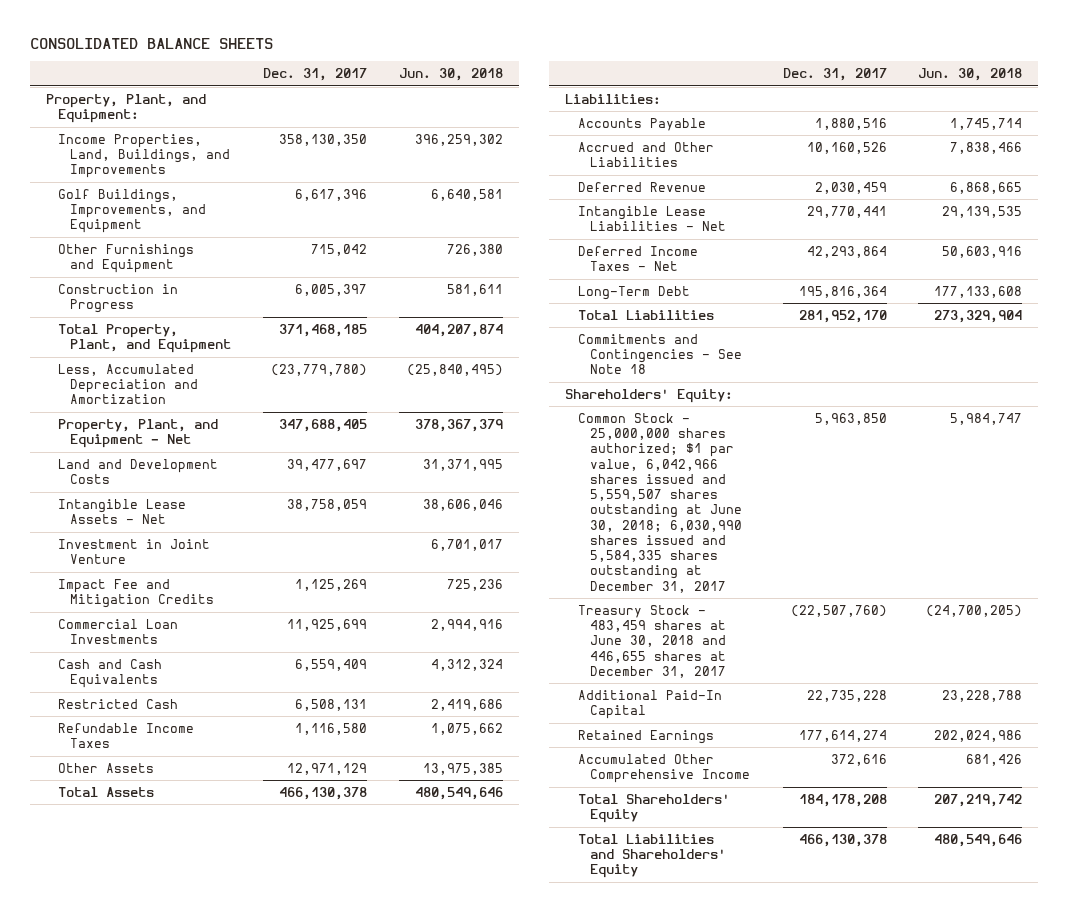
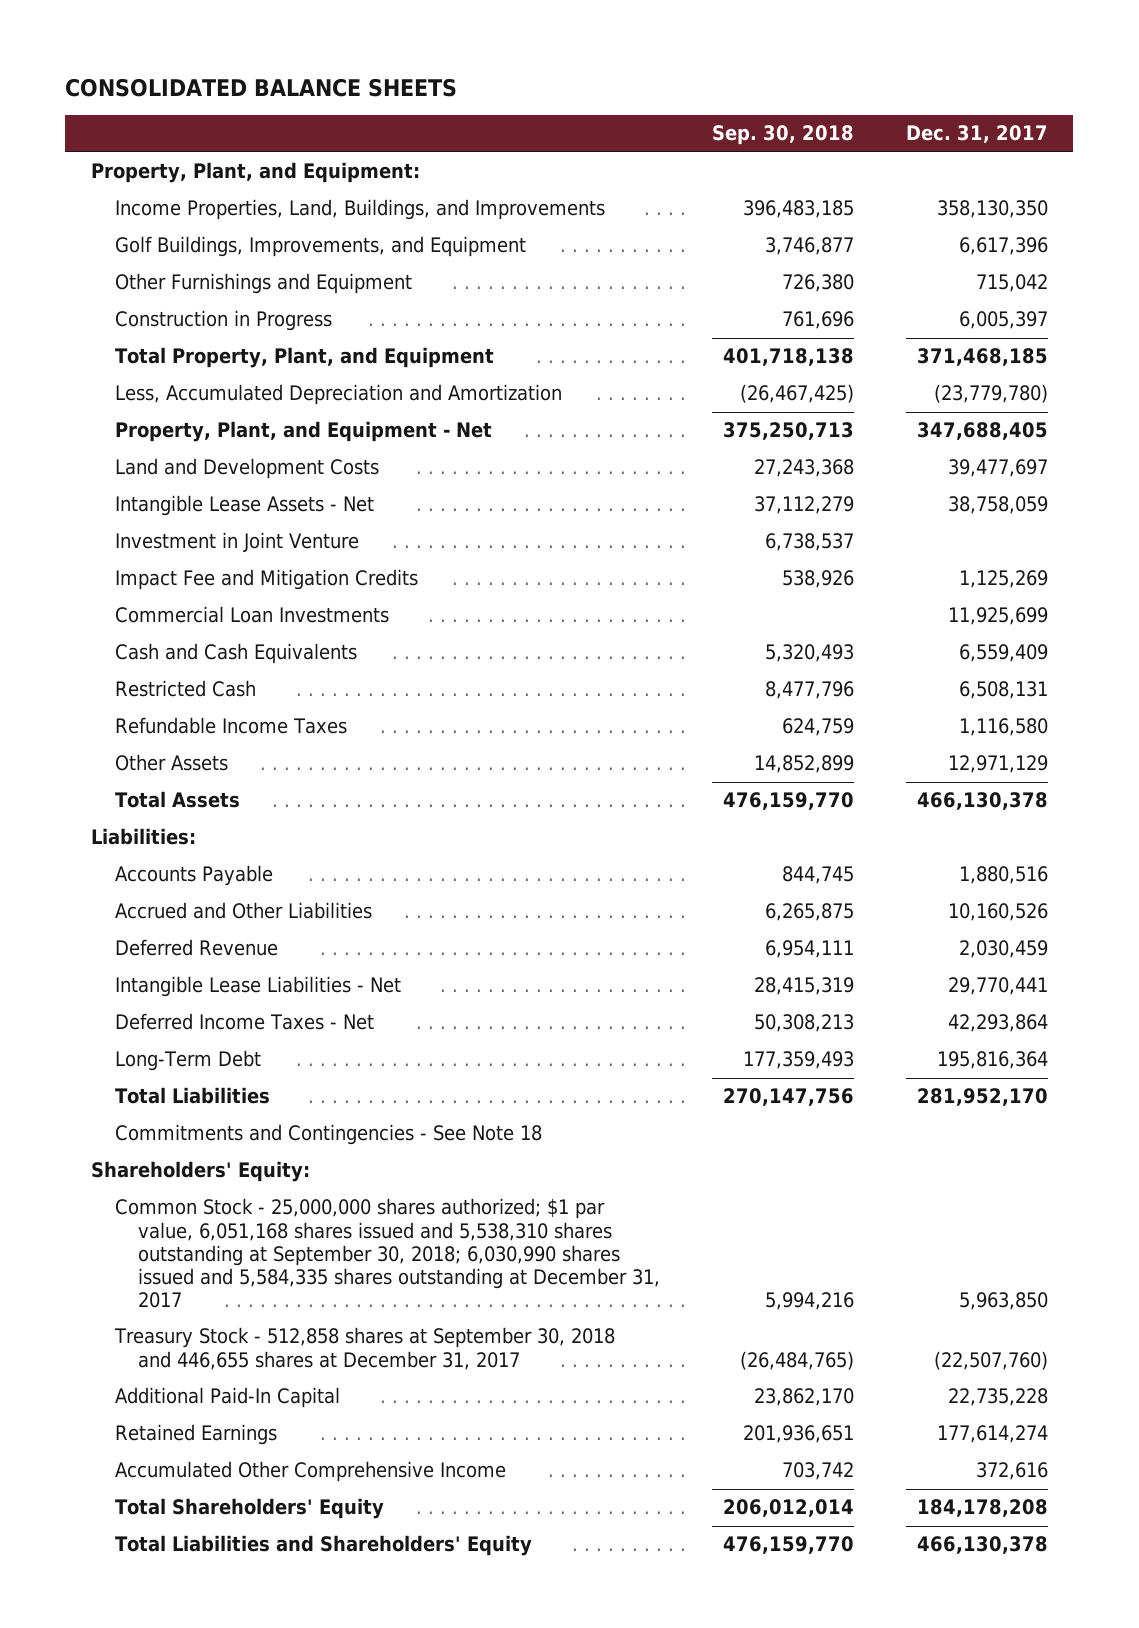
[398,68,503,82] Jun. 30, 2018 -> none
none -> [711,125,854,146] Sep. 30, 2018
[577,412,742,593] Common Stock - 25,000,000 shares authorized; $1 par value, 6,042,966 shares issued and 5,559,507 shares outstanding at June 30, 2018; 6,030,990 shares issued and 5,584,335 shares outstanding at December 31, 2017 -> [114,1198,660,1309] Common Stock - 25,000,000 shares authorized; $1 par value, 6,051,168 shares issued and 5,538,310 shares outstanding at September 30, 2018; 6,030,990 shares issued and 5,584,335 shares outstanding at December 31, 2017
[577,604,726,678] Treasury Stock - 483,459 shares at June 30, 2018 and 446,655 shares at December 31, 2017 -> [113,1327,615,1370] Treasury Stock - 512,858 shares at September 30, 2018 and 446,655 shares at December 31, 2017

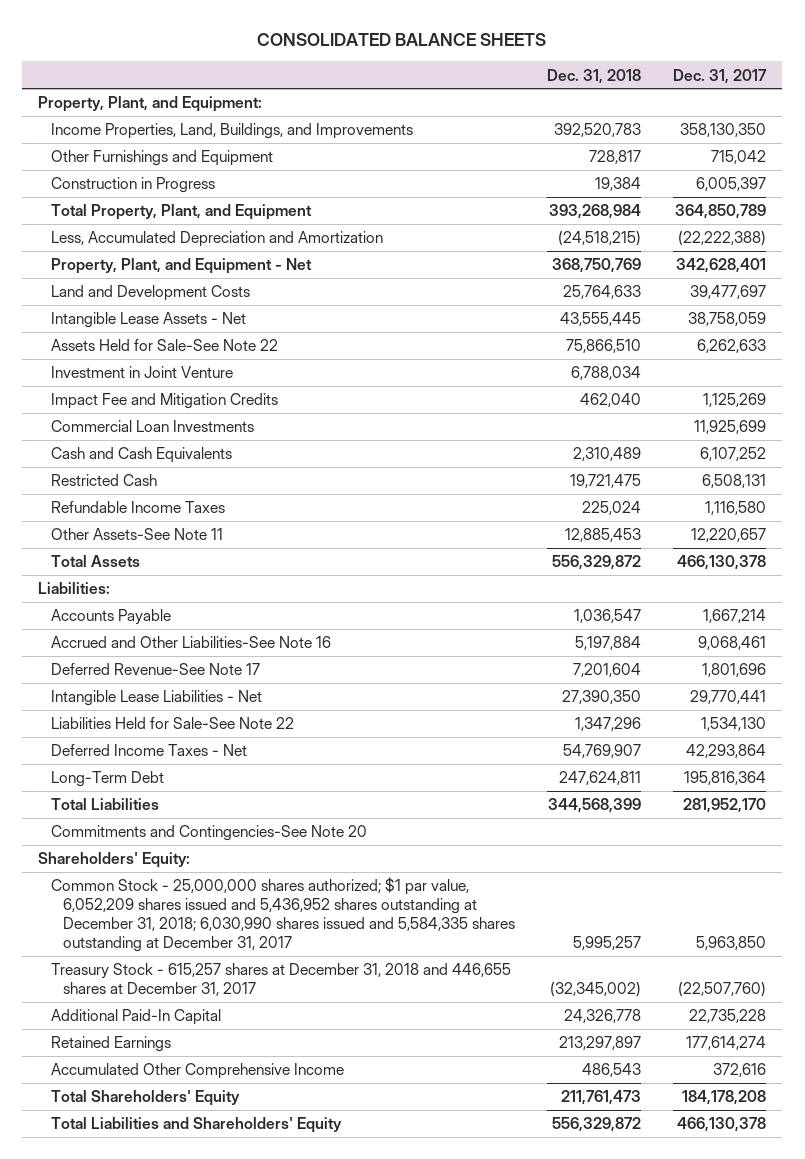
[711,125,854,146] Sep. 30, 2018 -> none
none -> [547,68,642,84] Dec. 31, 2018
[114,236,526,258] Golf Buildings, Improvements, and Equipment -> none
[916,348,1048,367] 371,468,185 -> [675,204,767,220] 364,850,789
[933,384,1048,404] (23,779,780) -> [678,231,767,247] (22,222,388)
[916,422,1048,441] 347,688,405 -> [676,258,767,274] 342,628,401
none -> [50,339,278,352] Assets Held for Sale-See Note 22
[958,644,1048,663] 6,559,409 -> [700,447,767,462] 6,107,252
[114,754,228,772] Other Assets -> [50,528,223,541] Other Assets-See Note 11
[947,755,1048,774] 12,971,129 -> [691,528,767,543] 12,220,657
[958,866,1048,885] 1,880,516 -> [703,609,767,624] 1,667,214
[114,902,372,920] Accrued and Other Liabilities -> [50,636,331,649] Accrued and Other Liabilities-See Note 16
[947,903,1048,922] 10,160,526 -> [698,636,767,651] 9,068,461
[114,939,278,957] Deferred Revenue -> [50,663,260,676] Deferred Revenue-See Note 17
[958,940,1048,959] 2,030,459 -> [702,663,767,678] 1,801,696
none -> [50,717,294,730] Liabilities Held for Sale-See Note 22
[114,1124,542,1146] Commitments and Contingencies - See Note 18 -> [50,825,367,842] Commitments and Contingencies-See Note 20
[114,1198,660,1309] Common Stock - 25,000,000 shares authorized; $1 par value, 6,051,168 shares issued and 5,538,310 shares outstanding at September 30, 2018; 6,030,990 shares issued and 5,584,335 shares outstanding at December 31, 2017 -> [50,877,516,953] Common Stock - 25,000,000 shares authorized; $1 par value, 6,052,209 shares issued and 5,436,952 shares outstanding at December 31, 2018; 6,030,990 shares issued and 5,584,335 shares outstanding at December 31, 2017
[113,1327,615,1370] Treasury Stock - 512,858 shares at September 30, 2018 and 446,655 shares at December 31, 2017 -> [50,963,511,997] Treasury Stock - 615,257 shares at December 31, 2018 and 446,655 shares at December 31, 2017

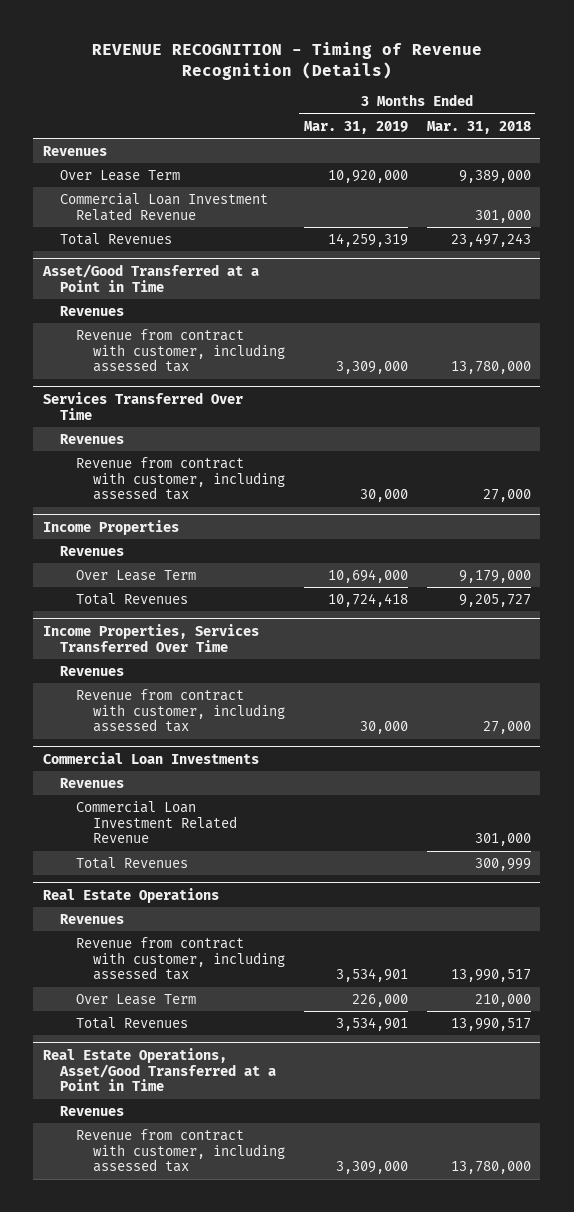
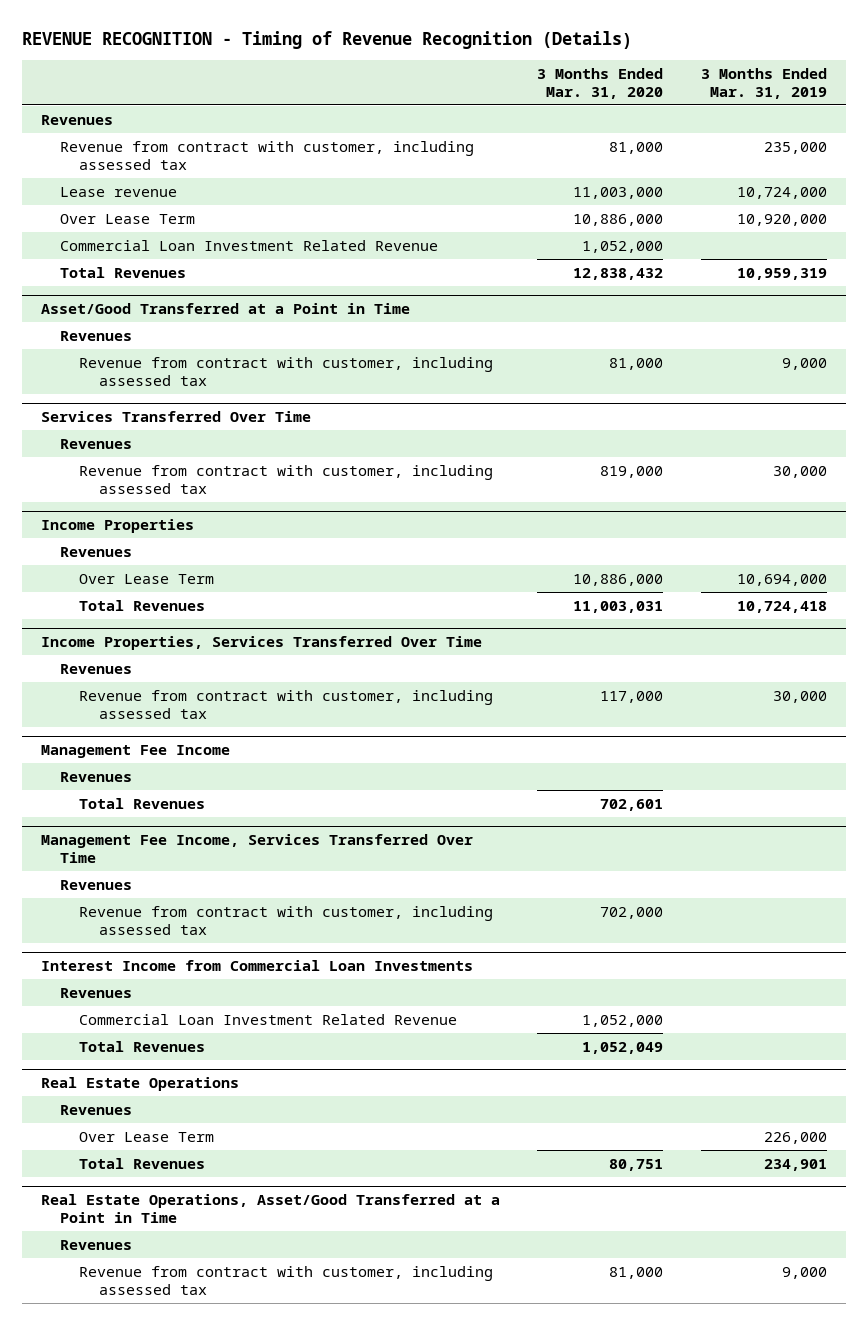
[426,120,531,134] Mar. 31, 2018 -> none
none -> [537,67,664,99] 3 Months Ended Mar. 31, 2020
none -> [59,140,474,170] Revenue from contract with customer, including assessed tax
none -> [59,186,177,197] Lease revenue
[328,232,409,247] 14,259,319 -> [736,267,827,280] 10,959,319
[336,361,409,375] 3,309,000 -> [781,357,827,370] 9,000
[42,751,259,764] Commercial Loan Investments -> none
none -> [40,744,230,758] Management Fee Income
none -> [79,797,206,809] Total Revenues
none -> [40,833,473,863] Management Fee Income, Services Transferred Over Time
none -> [59,879,132,890] Revenues
none -> [79,905,494,935] Revenue from contract with customer, including assessed tax
none -> [40,959,473,971] Interest Income from Commercial Loan Investments
none -> [59,987,132,998] Revenues
[76,936,286,981] Revenue from contract with customer, including assessed tax -> none
[336,1016,409,1031] 3,534,901 -> [763,1158,827,1171] 234,901
[336,1161,409,1175] 3,309,000 -> [781,1266,827,1279] 9,000

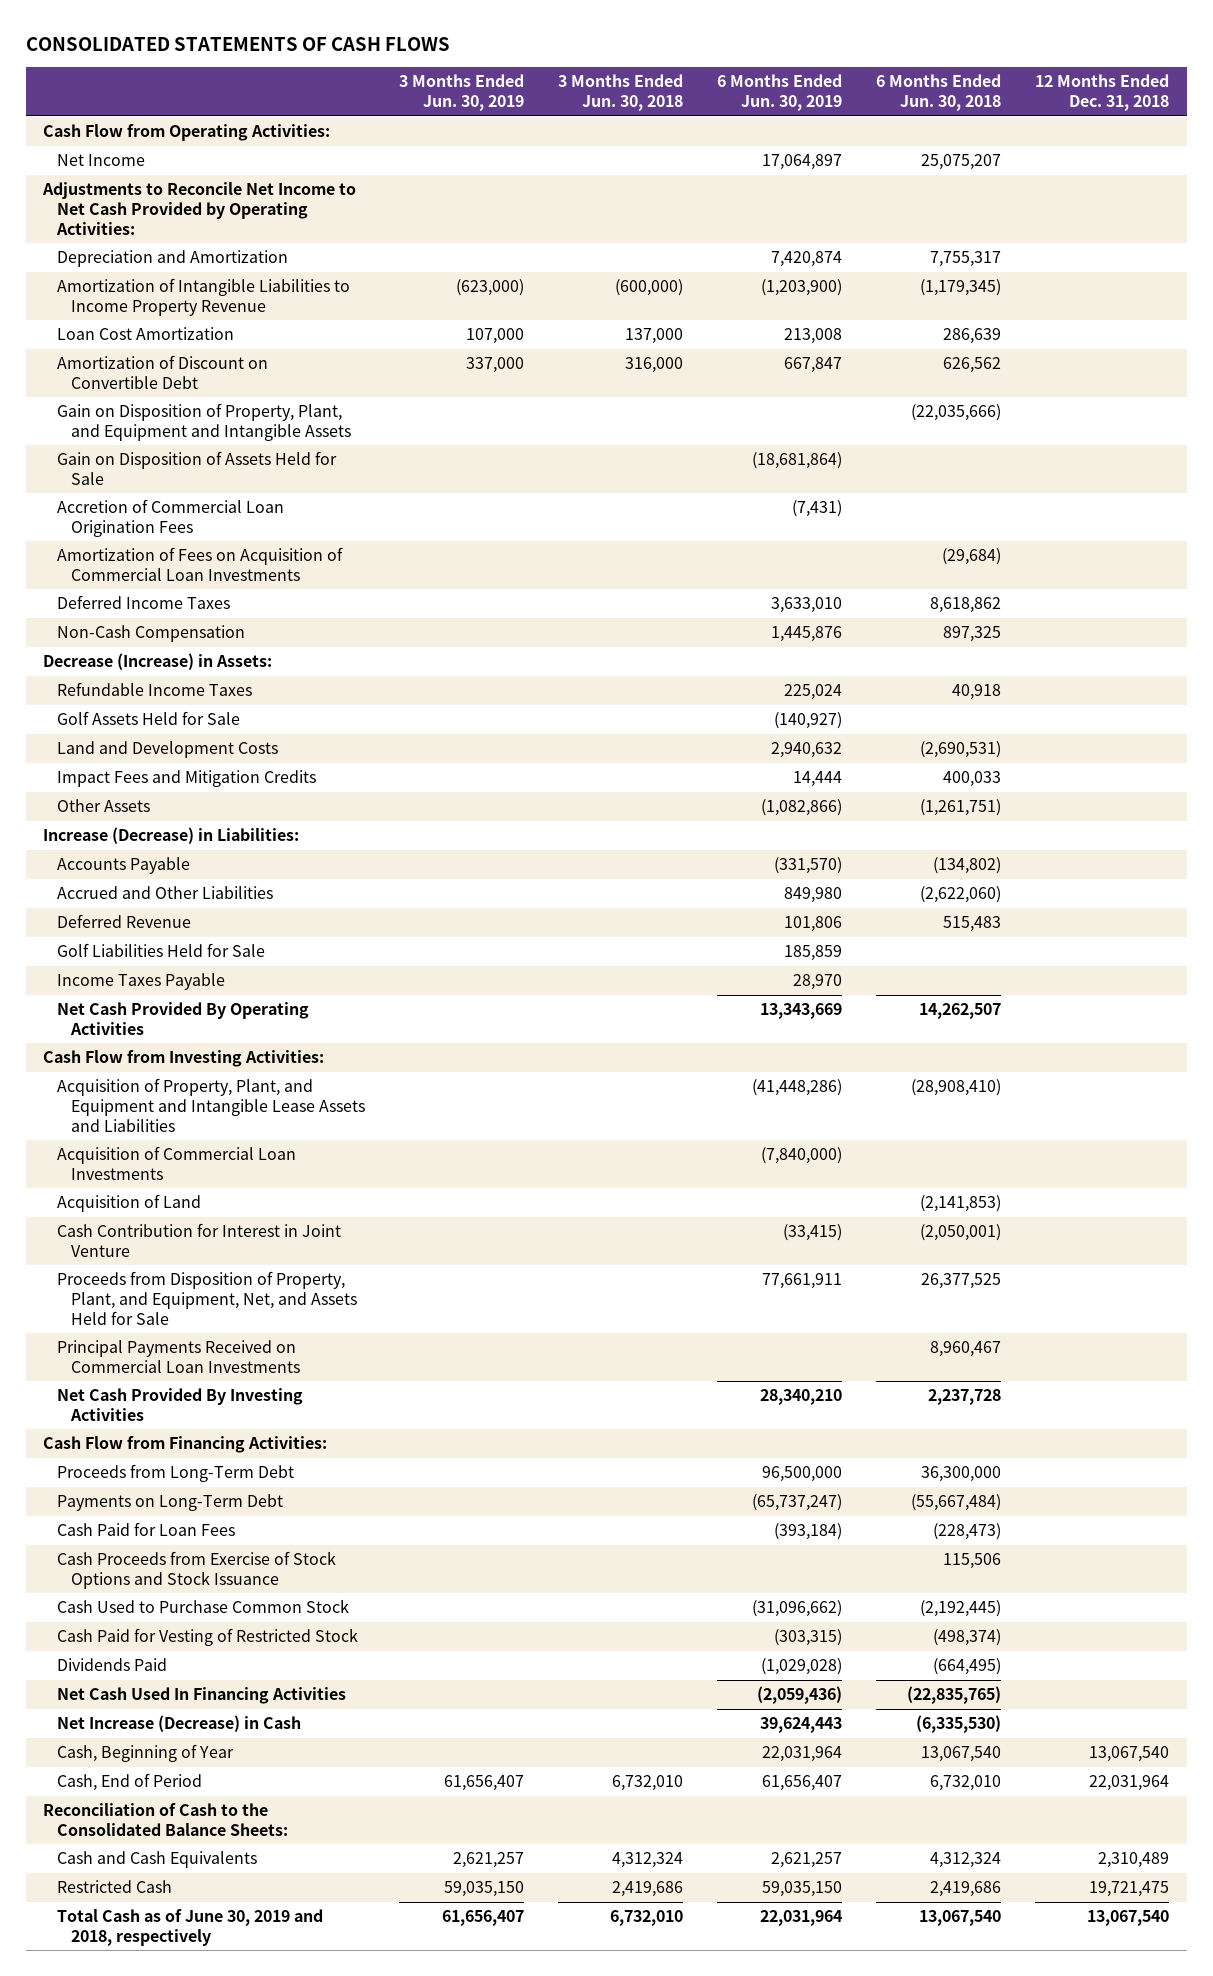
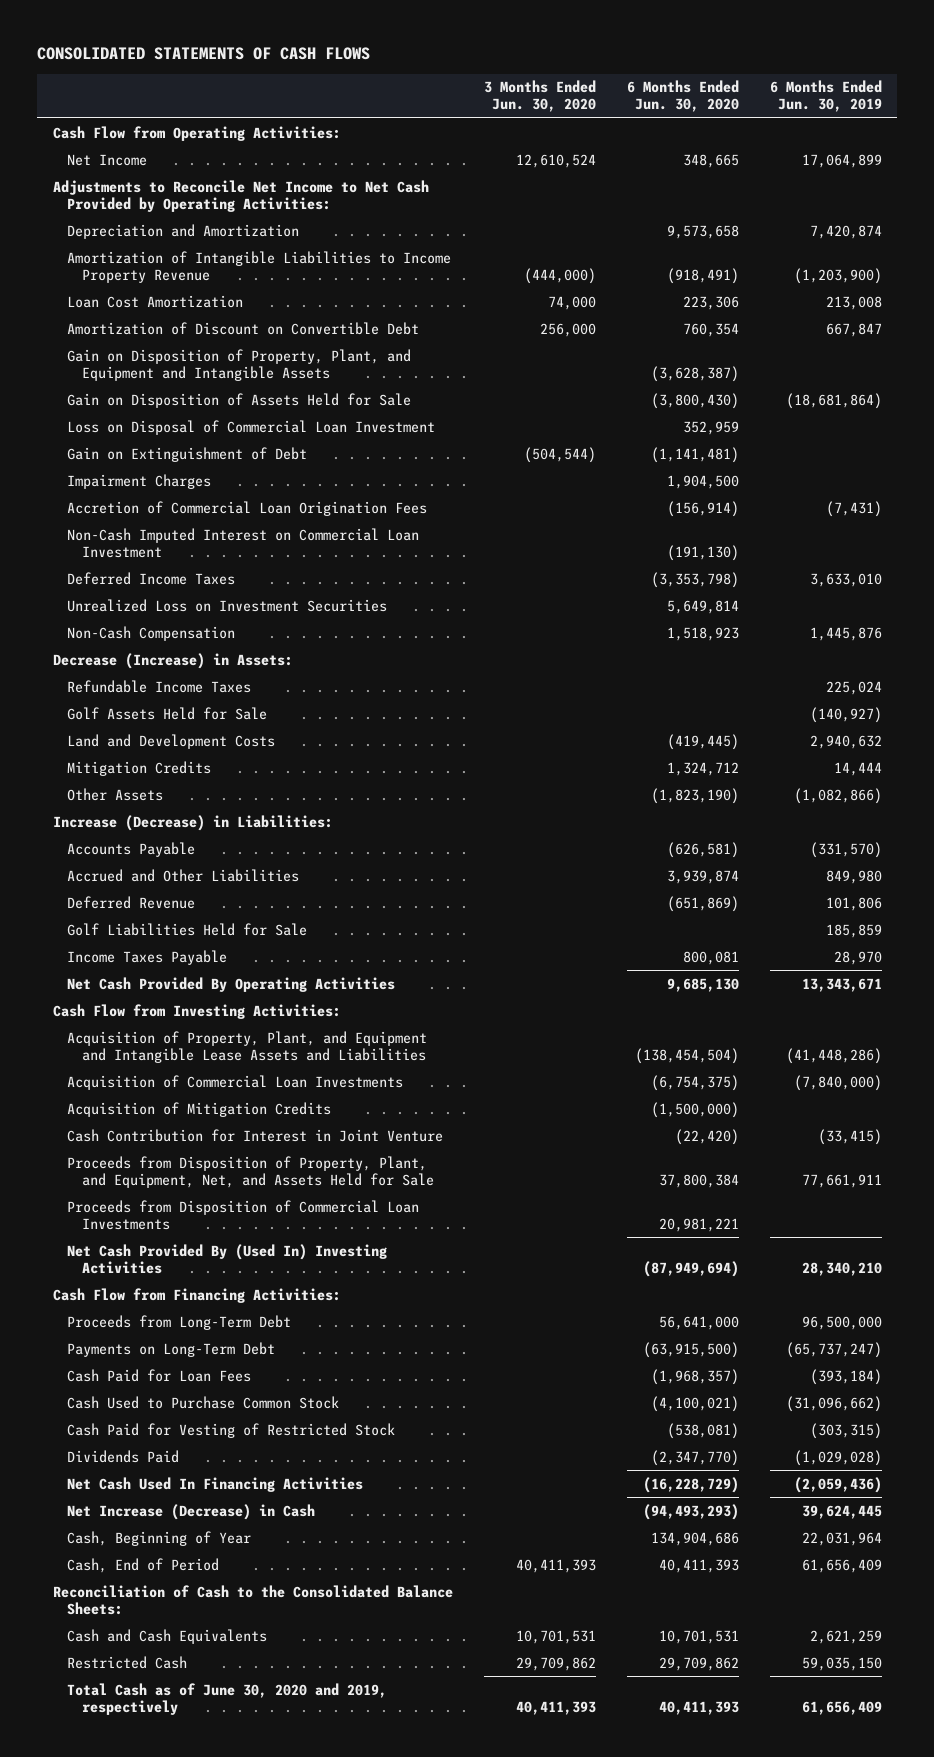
[399,74,525,112] 3 Months Ended Jun. 30, 2019 -> none
[558,74,684,112] 3 Months Ended Jun. 30, 2018 -> none
[876,74,1002,112] 6 Months Ended Jun. 30, 2018 -> none
[1035,74,1170,112] 12 Months Ended Dec. 31, 2018 -> none
none -> [483,80,596,113] 3 Months Ended Jun. 30, 2020
none -> [626,80,739,113] 6 Months Ended Jun. 30, 2020
[762,154,843,171] 17,064,897 -> [801,153,882,168] 17,064,899
none -> [67,419,436,435] Loss on Disposal of Commercial Loan Investment
none -> [67,446,308,462] Gain on Extinguishment of Debt
none -> [67,473,212,489] Impairment Charges
[57,547,344,582] Amortization of Fees on Acquisition of Commercial Loan Investments -> [67,527,420,558] Non-Cash Imputed Interest on Commercial Loan Investment
none -> [67,598,388,612] Unrealized Loss on Investment Securities
[57,770,317,788] Impact Fees and Mitigation Credits -> [67,760,212,776] Mitigation Credits
[760,1003,843,1020] 13,343,669 -> [801,977,882,992] 13,343,671
[57,1194,202,1213] Acquisition of Land -> none
none -> [67,1101,332,1117] Acquisition of Mitigation Credits
[57,1340,300,1374] Principal Payments Received on Commercial Loan Investments -> none
none -> [67,1199,420,1230] Proceeds from Disposition of Commercial Loan Investments
[57,1388,304,1422] Net Cash Provided By Investing Activities -> [67,1243,388,1274] Net Cash Provided By (Used In) Investing Activities
[57,1551,337,1590] Cash Proceeds from Exercise of Stock Options and Stock Issuance -> none
[760,1717,843,1734] 39,624,443 -> [801,1504,882,1519] 39,624,445
[762,1775,843,1792] 61,656,407 -> [801,1558,882,1573] 61,656,409
[771,1852,843,1869] 2,621,257 -> [809,1629,882,1644] 2,621,259
[57,1909,324,1947] Total Cash as of June 30, 2019 and 2018, respectively -> [67,1682,388,1715] Total Cash as of June 30, 2020 and 2019, respectively
[760,1910,843,1927] 22,031,964 -> [801,1700,882,1715] 61,656,409

